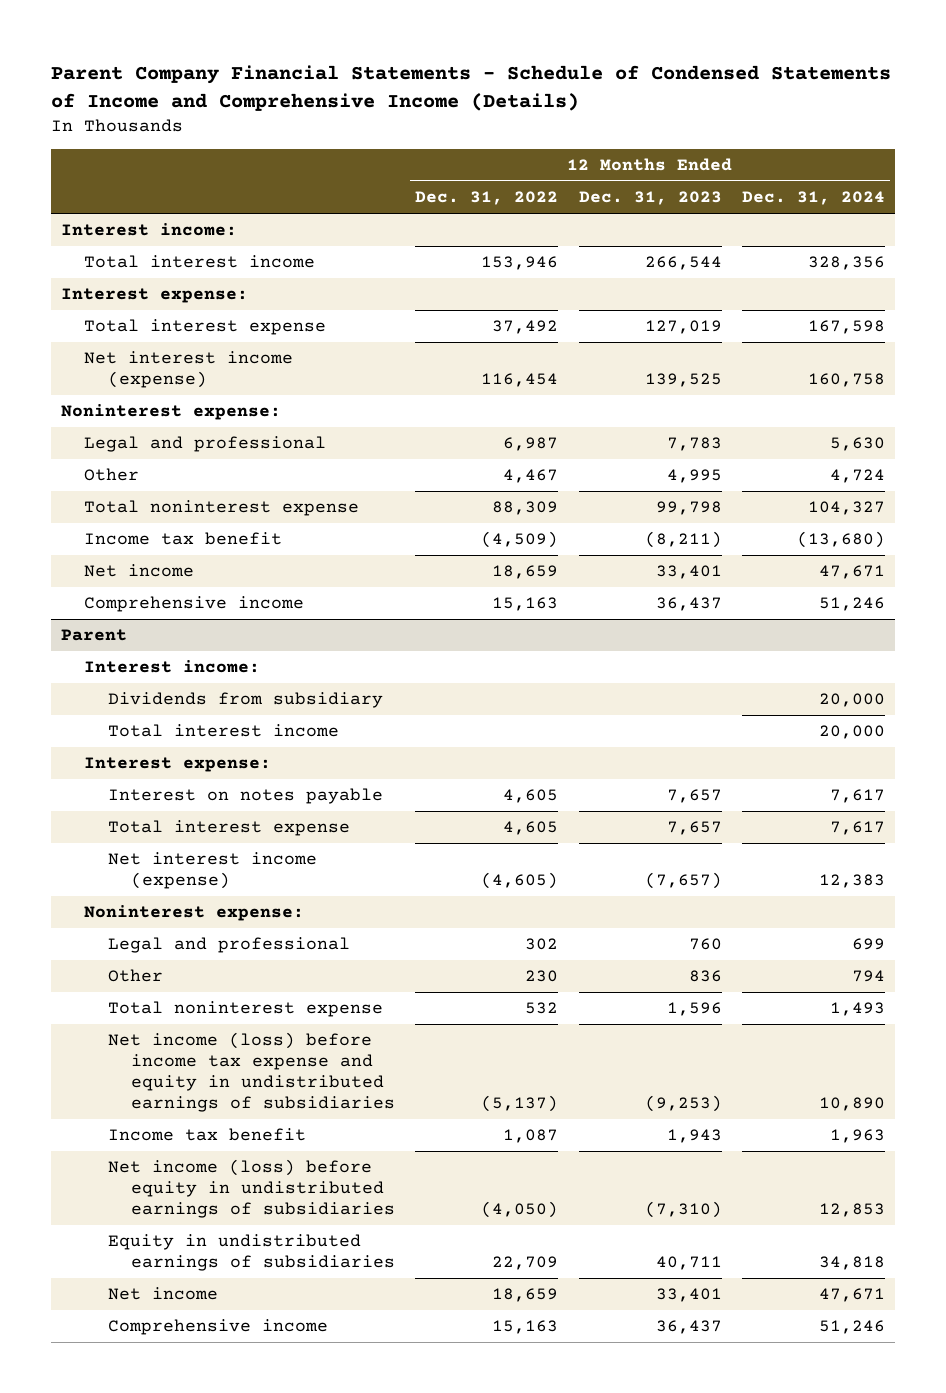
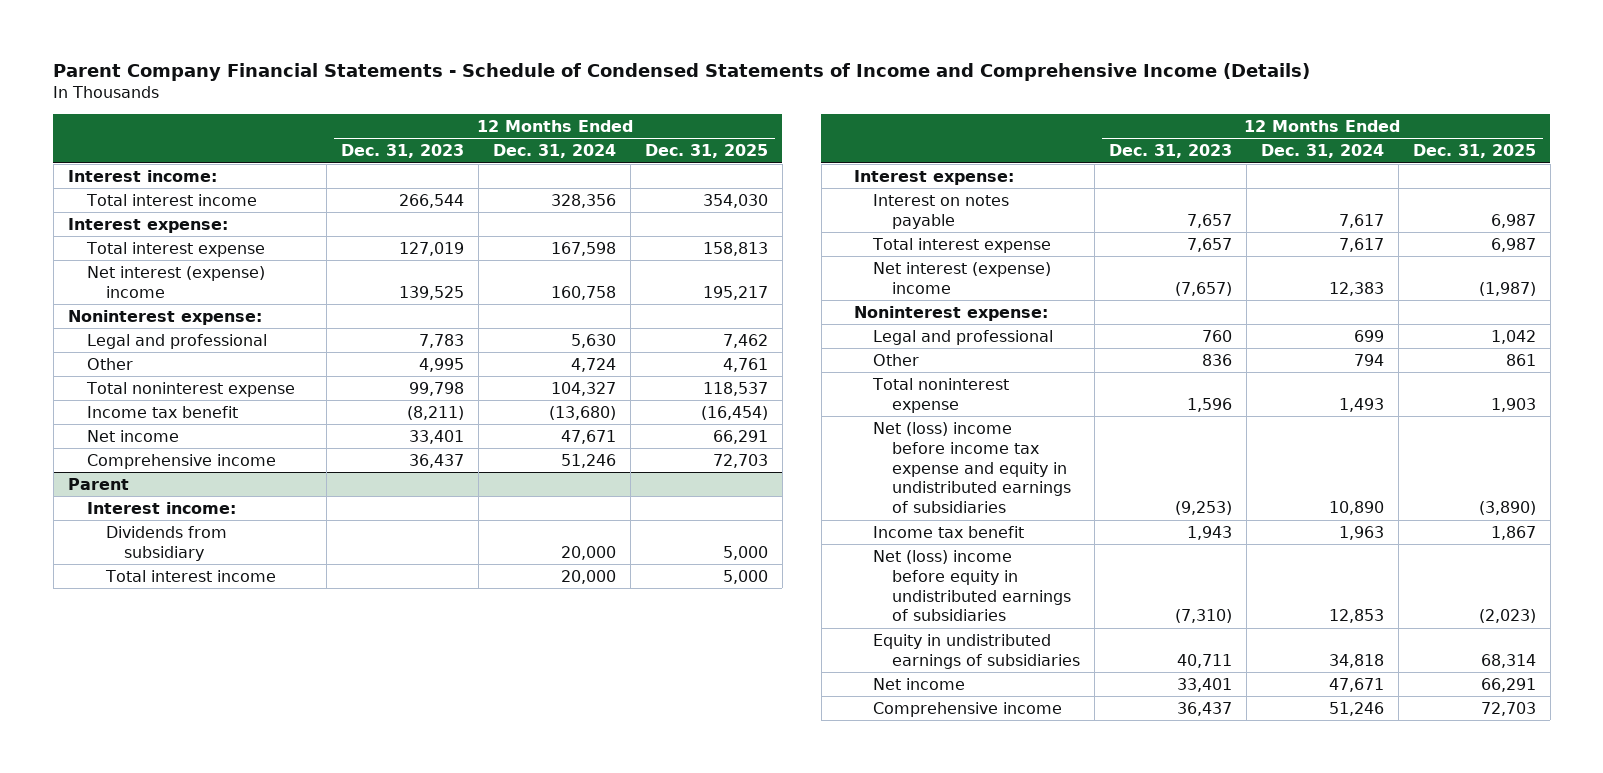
[415,191,559,206] Dec. 31, 2022 -> none
none -> [644,143,768,158] Dec. 31, 2025
[84,351,294,389] Net interest income (expense) -> [86,265,265,298] Net interest (expense) income
[107,852,317,890] Net interest income (expense) -> [873,261,1052,294] Net interest (expense) income
[107,1032,396,1112] Net income (loss) before income tax expense and equity in undistributed earnings of subsidiaries -> [873,421,1072,514] Net (loss) income before income tax expense and equity in undistributed earnings of subsidiaries
[107,1159,396,1218] Net income (loss) before equity in undistributed earnings of subsidiaries -> [873,549,1072,622] Net (loss) income before equity in undistributed earnings of subsidiaries

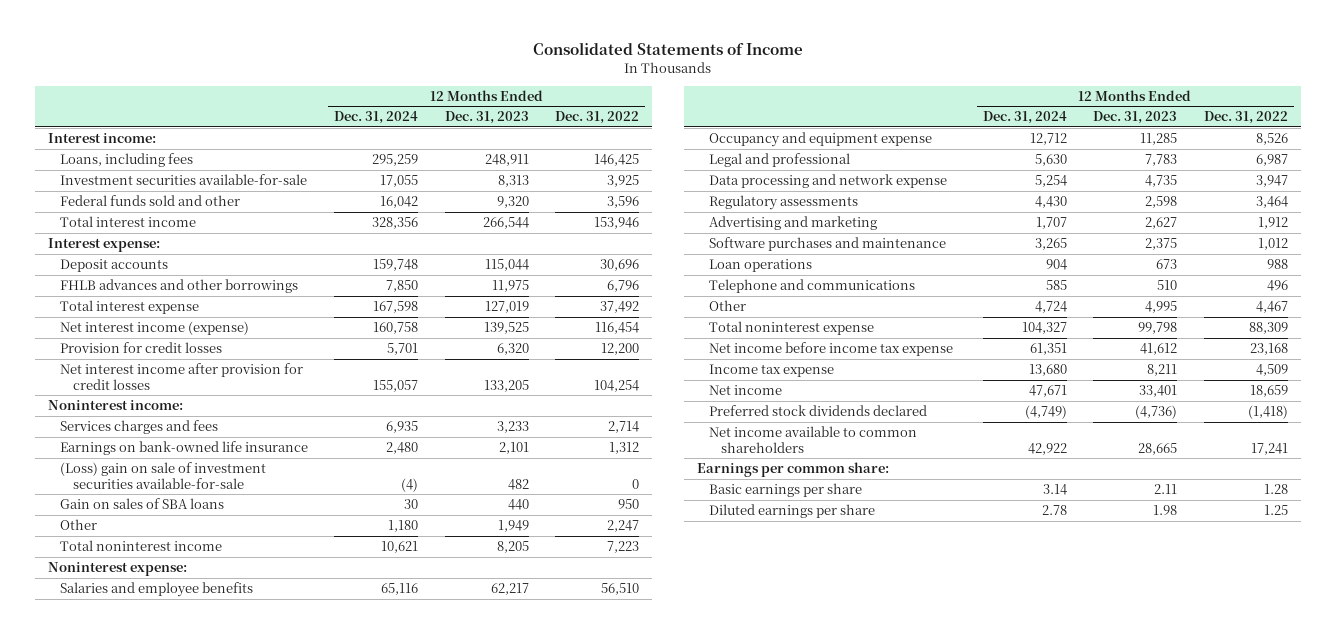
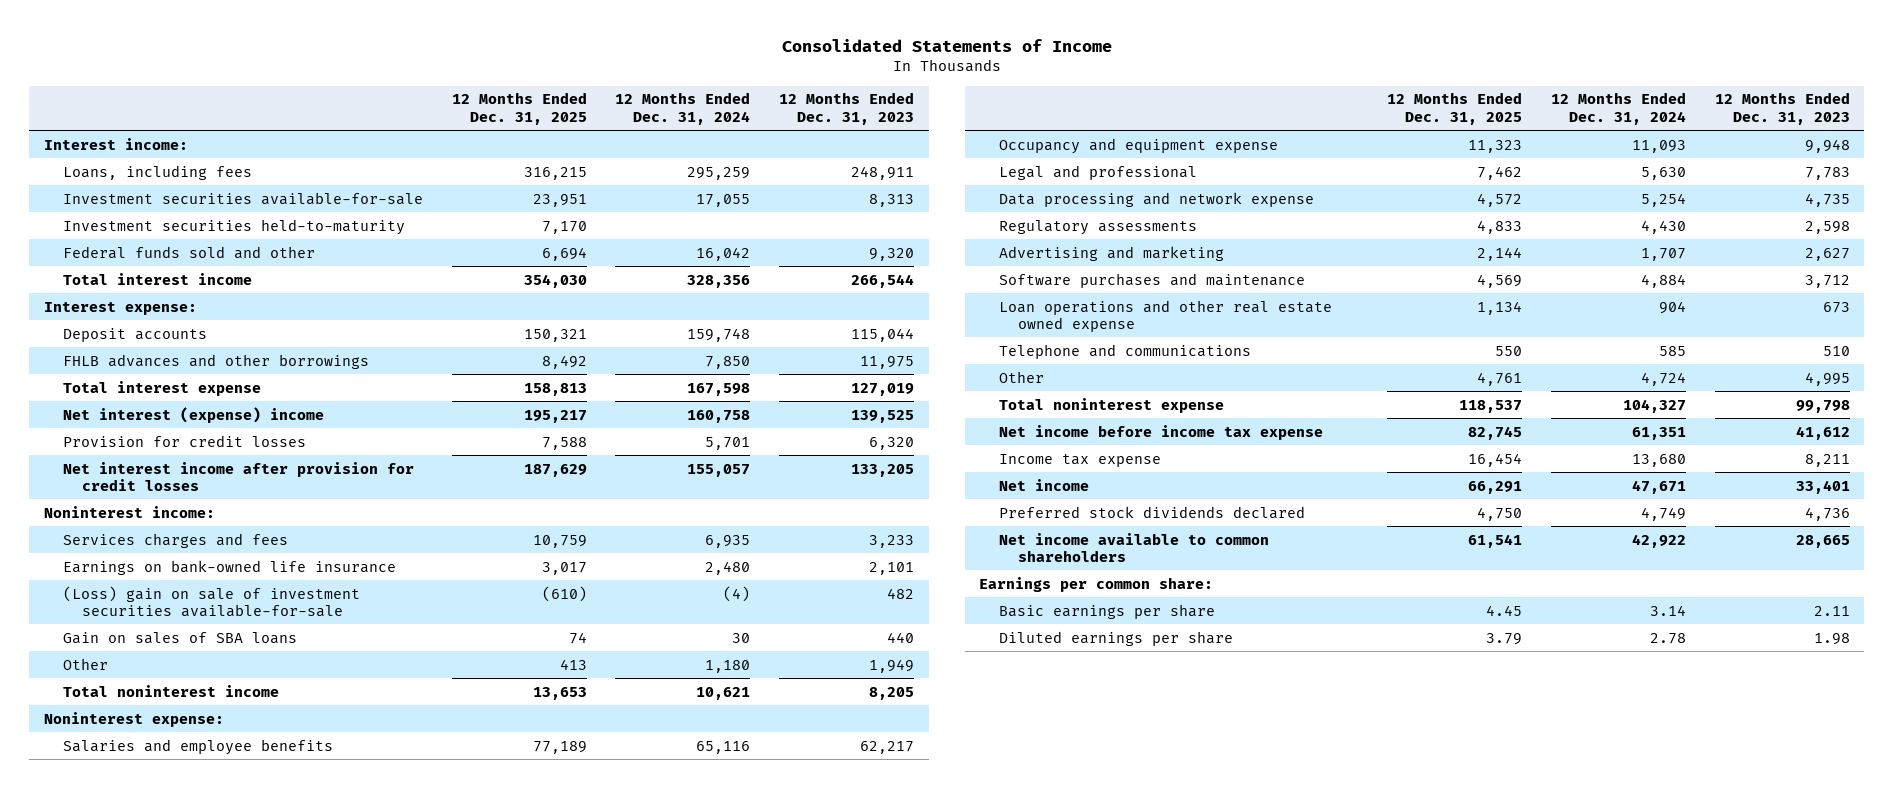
[554,111,639,125] Dec. 31, 2022 -> none
none -> [451,92,587,125] 12 Months Ended Dec. 31, 2025
none -> [62,218,405,235] Investment securities held-to-maturity
[60,321,250,336] Net interest income (expense) -> [62,406,324,423] Net interest (expense) income
[1030,133,1068,146] 12,712 -> [1632,139,1687,153] 11,093
[1140,133,1178,146] 11,285 -> [1804,138,1850,153] 9,948
[1035,238,1068,251] 3,265 -> [1641,273,1687,288] 4,884
[1145,238,1178,251] 2,375 -> [1804,274,1850,288] 3,712
[709,259,813,273] Loan operations -> [998,299,1332,332] Loan operations and other real estate owned expense
[1025,405,1068,420] (4,749) -> [1641,506,1687,521] 4,749
[1135,405,1178,420] (4,736) -> [1804,506,1850,521] 4,736

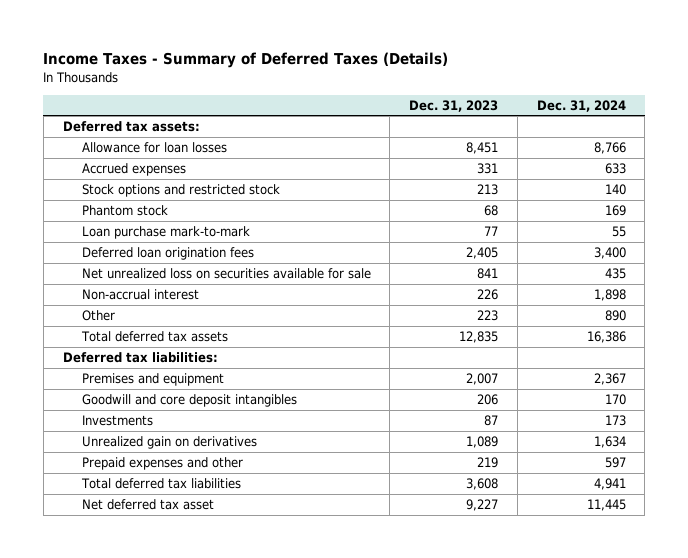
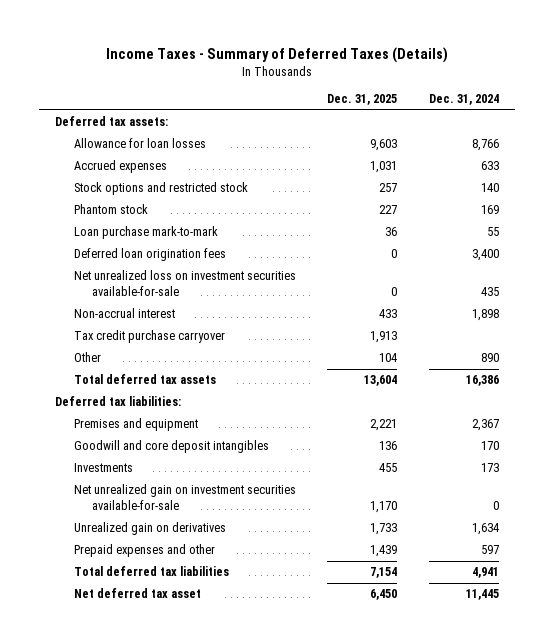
[409,99,499,112] Dec. 31, 2023 -> none
none -> [327,94,398,106] Dec. 31, 2025
[81,268,371,280] Net unrealized loss on securities available for sale -> [73,270,296,297] Net unrealized loss on investment securities available-for-sale
none -> [73,330,225,344] Tax credit purchase carryover
none -> [73,484,296,511] Net unrealized gain on investment securities available-for-sale

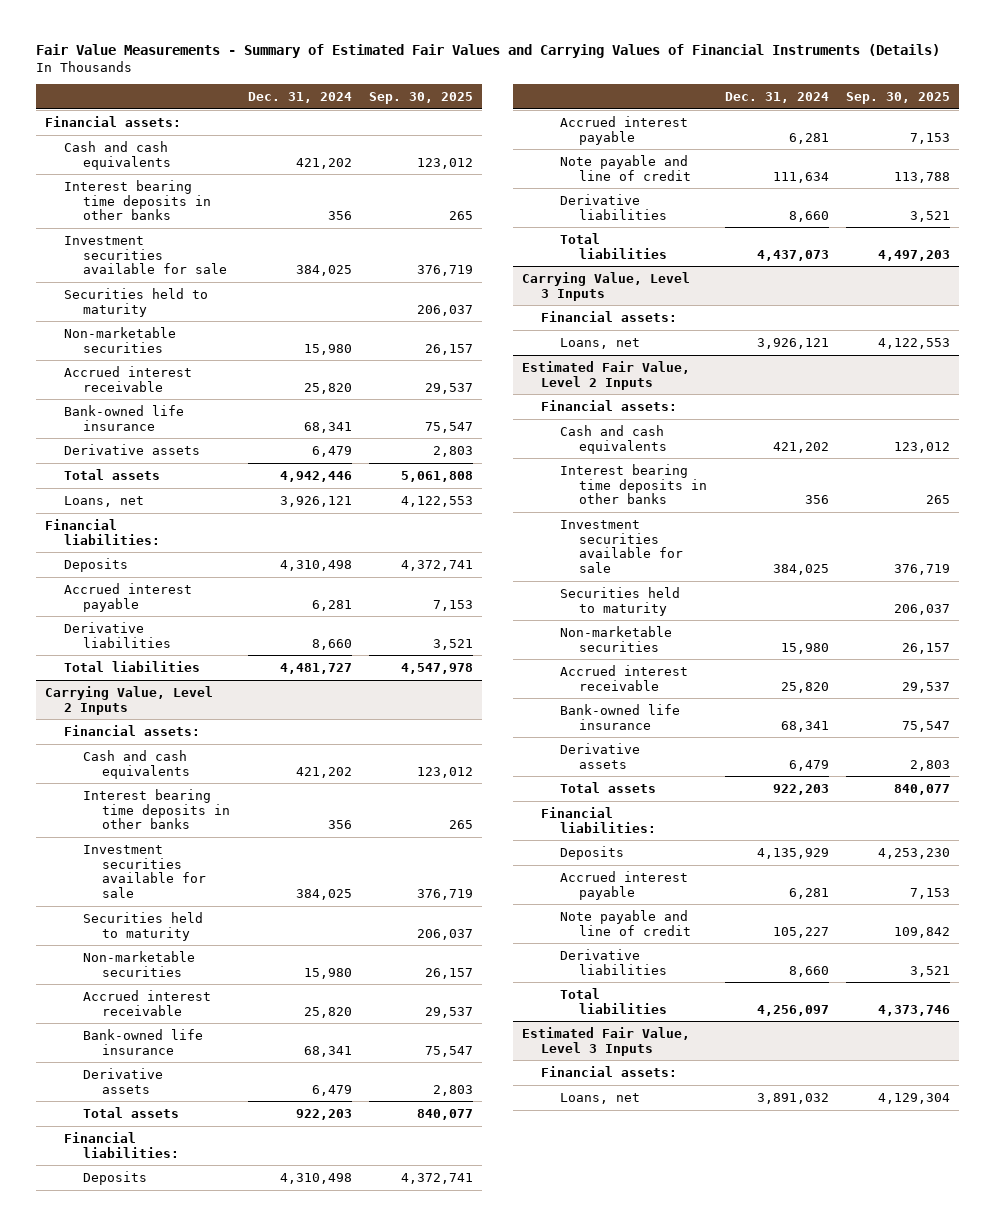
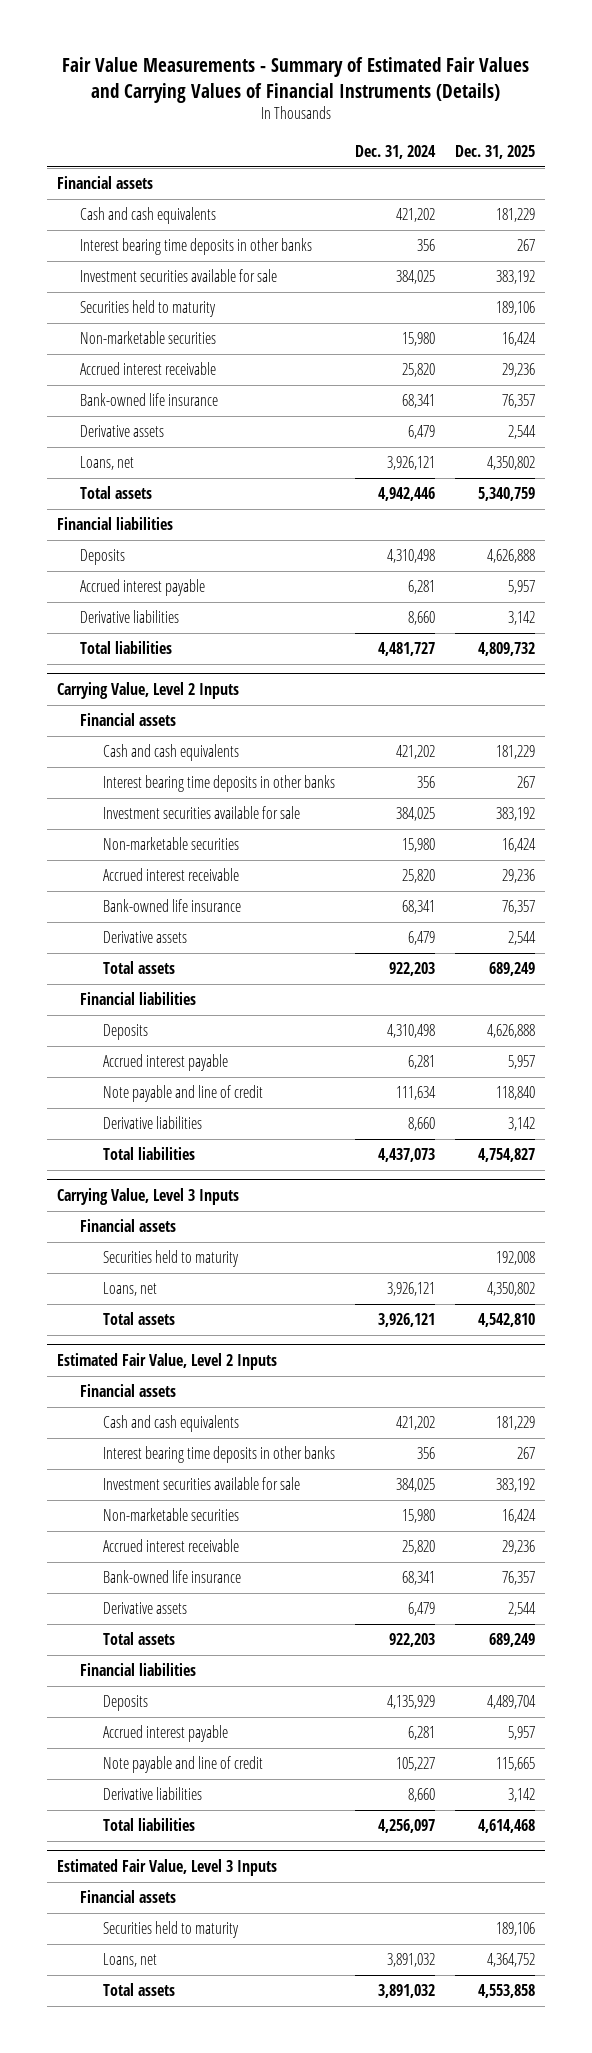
[369,91,474,104] Sep. 30, 2025 -> none
none -> [454,144,535,159] Dec. 31, 2025
[44,115,181,127] Financial assets: -> [57,176,154,190] Financial assets
[63,468,160,480] Total assets -> [80,486,153,500] Total assets
[44,518,160,545] Financial liabilities: -> [57,517,174,531] Financial liabilities
[63,724,200,736] Financial assets: -> [80,713,177,727] Financial assets
[82,911,203,941] Securities held to maturity -> none
[63,1131,179,1158] Financial liabilities: -> [80,992,197,1006] Financial liabilities
[540,310,677,322] Financial assets: -> [80,1219,177,1233] Financial assets
none -> [103,1250,240,1268] Securities held to maturity
none -> [103,1312,176,1326] Total assets
[540,399,677,411] Financial assets: -> [80,1384,177,1398] Financial assets
[559,586,680,616] Securities held to maturity -> none
[540,806,656,833] Financial liabilities: -> [80,1663,197,1677] Financial liabilities
[540,1065,677,1077] Financial assets: -> [80,1890,177,1904] Financial assets
none -> [103,1921,240,1939] Securities held to maturity
none -> [103,1983,176,1997] Total assets

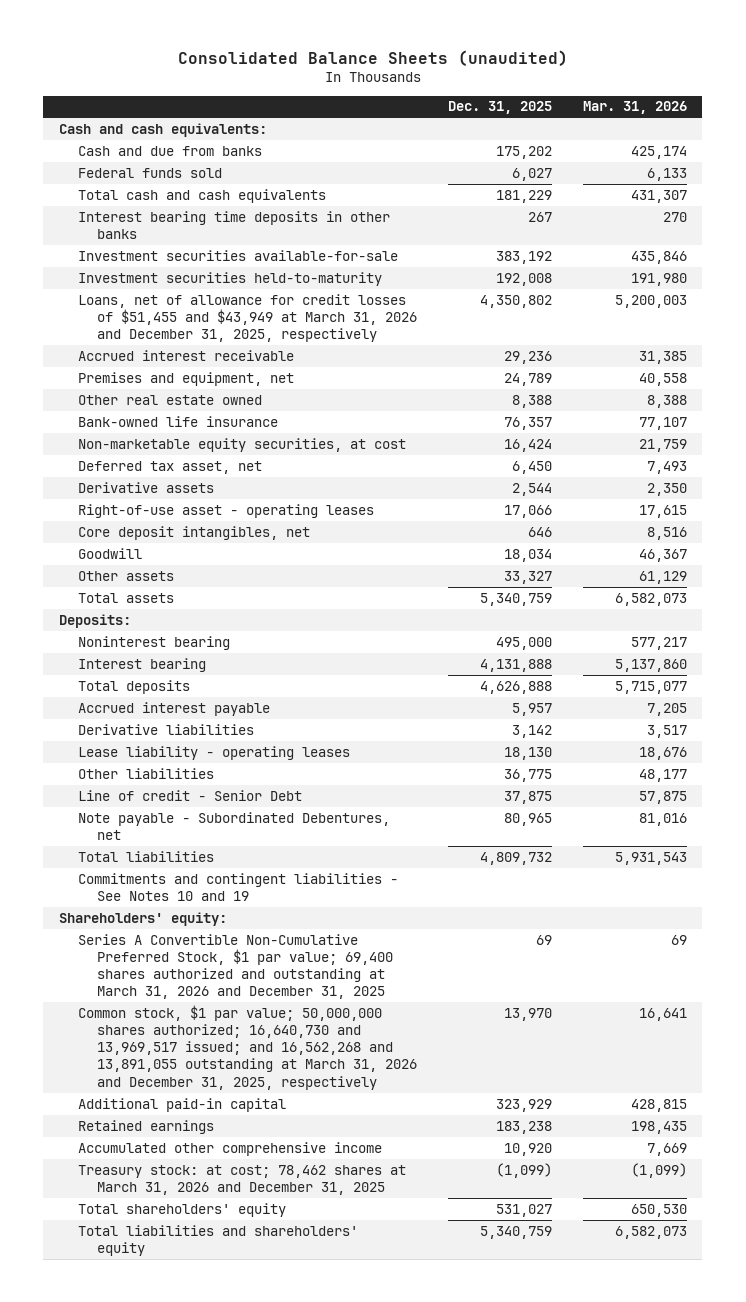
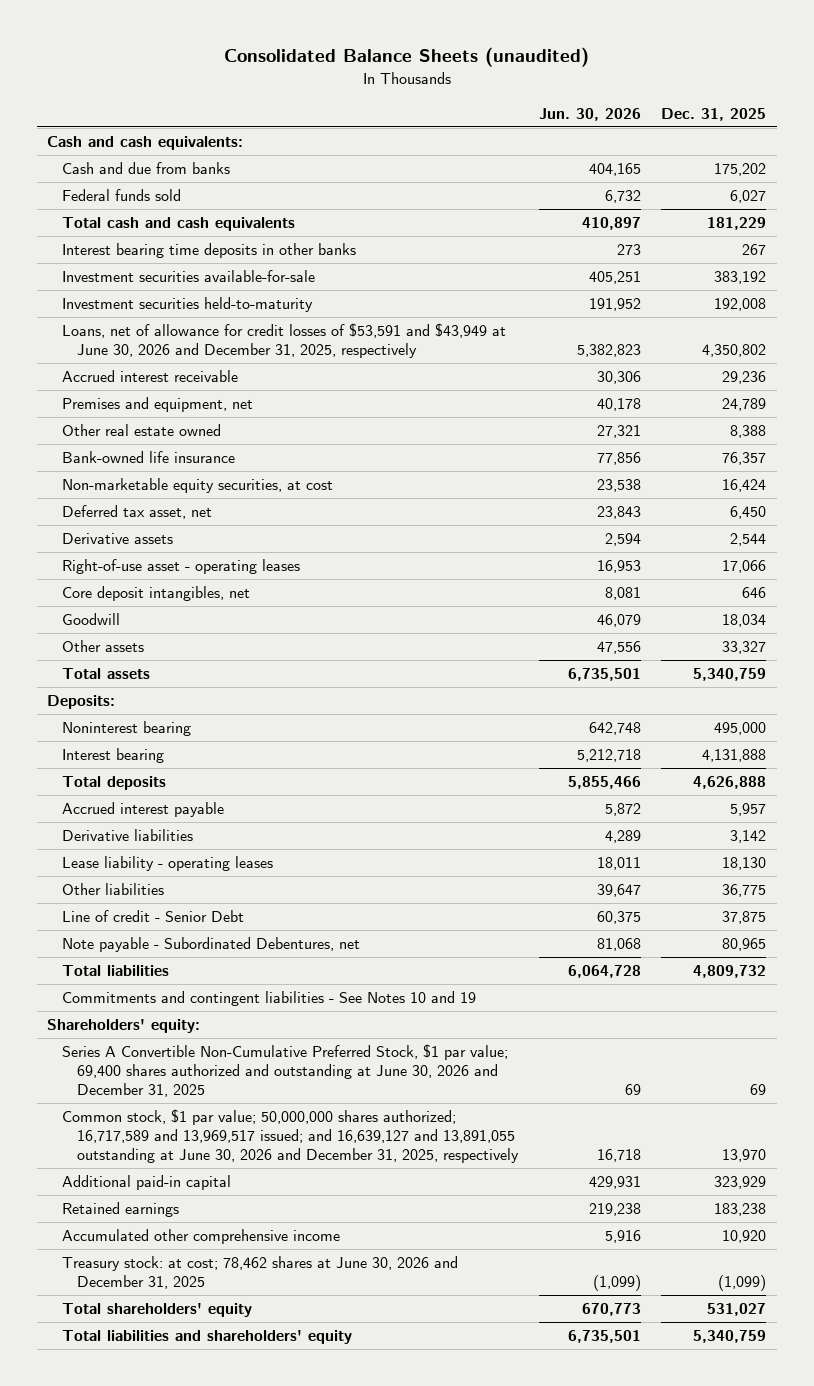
[582,101,687,115] Mar. 31, 2026 -> none
none -> [538,108,641,122] Jun. 30, 2026
[77,293,417,343] Loans, net of allowance for credit losses of $51,455 and $43,949 at March 31, 2026 and December 31, 2025, respectively -> [62,323,507,359] Loans, net of allowance for credit losses of $53,591 and $43,949 at June 30, 2026 and December 31, 2025, respectively
[77,933,393,1000] Series A Convertible Non-Cumulative Preferred Stock, $1 par value; 69,400 shares authorized and outstanding at March 31, 2026 and December 31, 2025 -> [62,1044,509,1098] Series A Convertible Non-Cumulative Preferred Stock, $1 par value; 69,400 shares authorized and outstanding at June 30, 2026 and December 31, 2025
[77,1004,417,1090] Common stock, $1 par value; 50,000,000 shares authorized; 16,640,730 and 13,969,517 issued; and 16,562,268 and 13,891,055 outstanding at March 31, 2026 and December 31, 2025, respectively -> [62,1109,520,1164] Common stock, $1 par value; 50,000,000 shares authorized; 16,717,589 and 13,969,517 issued; and 16,639,127 and 13,891,055 outstanding at June 30, 2026 and December 31, 2025, respectively
[77,1164,406,1195] Treasury stock: at cost; 78,462 shares at March 31, 2026 and December 31, 2025 -> [62,1256,459,1290] Treasury stock: at cost; 78,462 shares at June 30, 2026 and December 31, 2025

